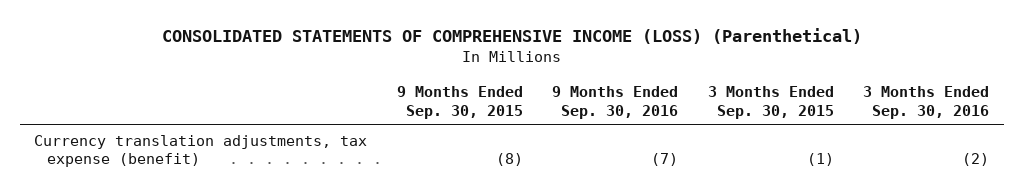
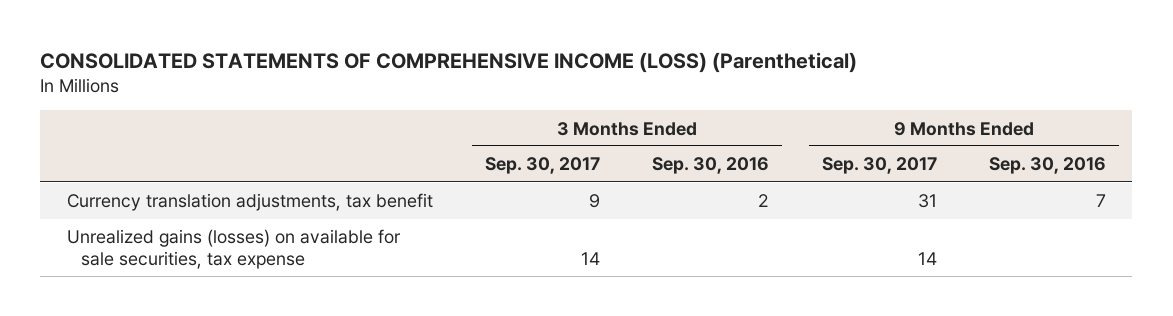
[396,85,523,119] 9 Months Ended Sep. 30, 2015 -> none
[707,85,834,119] 3 Months Ended Sep. 30, 2015 -> none
none -> [484,157,600,175] Sep. 30, 2017
none -> [821,157,937,175] Sep. 30, 2017
[34,134,368,168] Currency translation adjustments, tax expense (benefit) -> [66,193,433,212] Currency translation adjustments, tax benefit
[651,153,679,167] (7) -> [1096,194,1107,208] 7
[962,153,990,167] (2) -> [758,194,770,208] 2
none -> [66,229,401,269] Unrealized gains (losses) on available for sale securities, tax expense

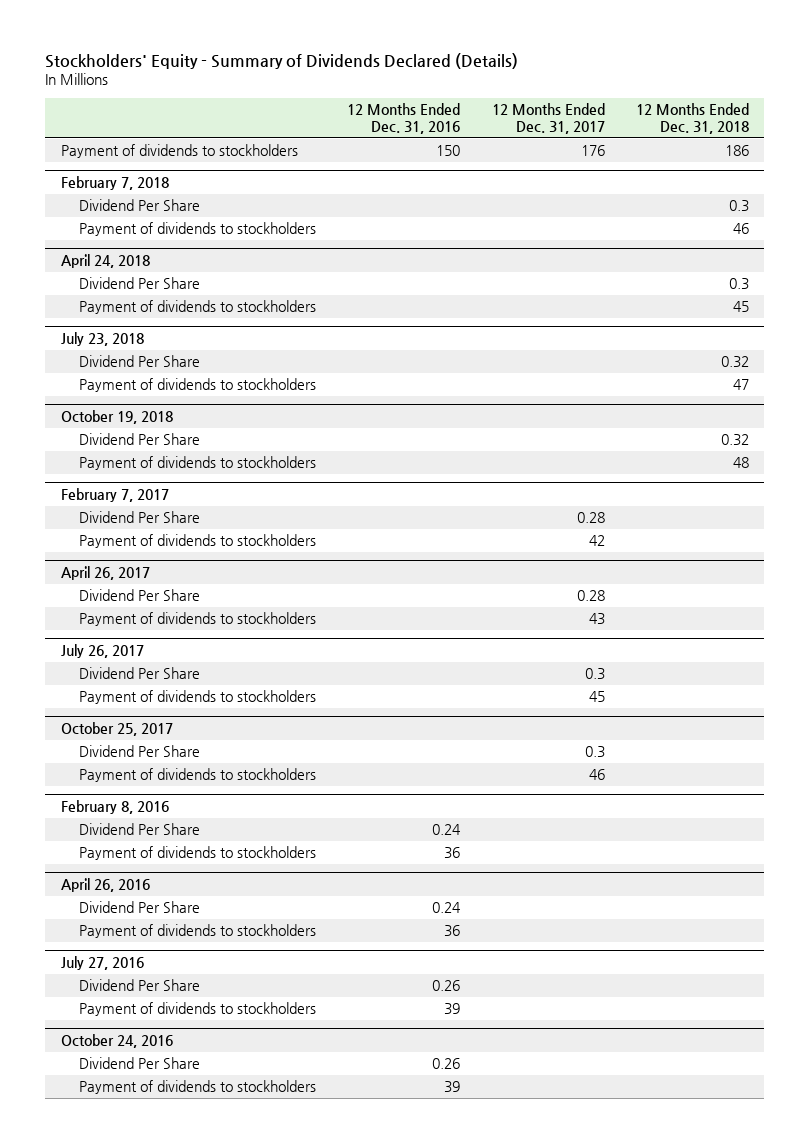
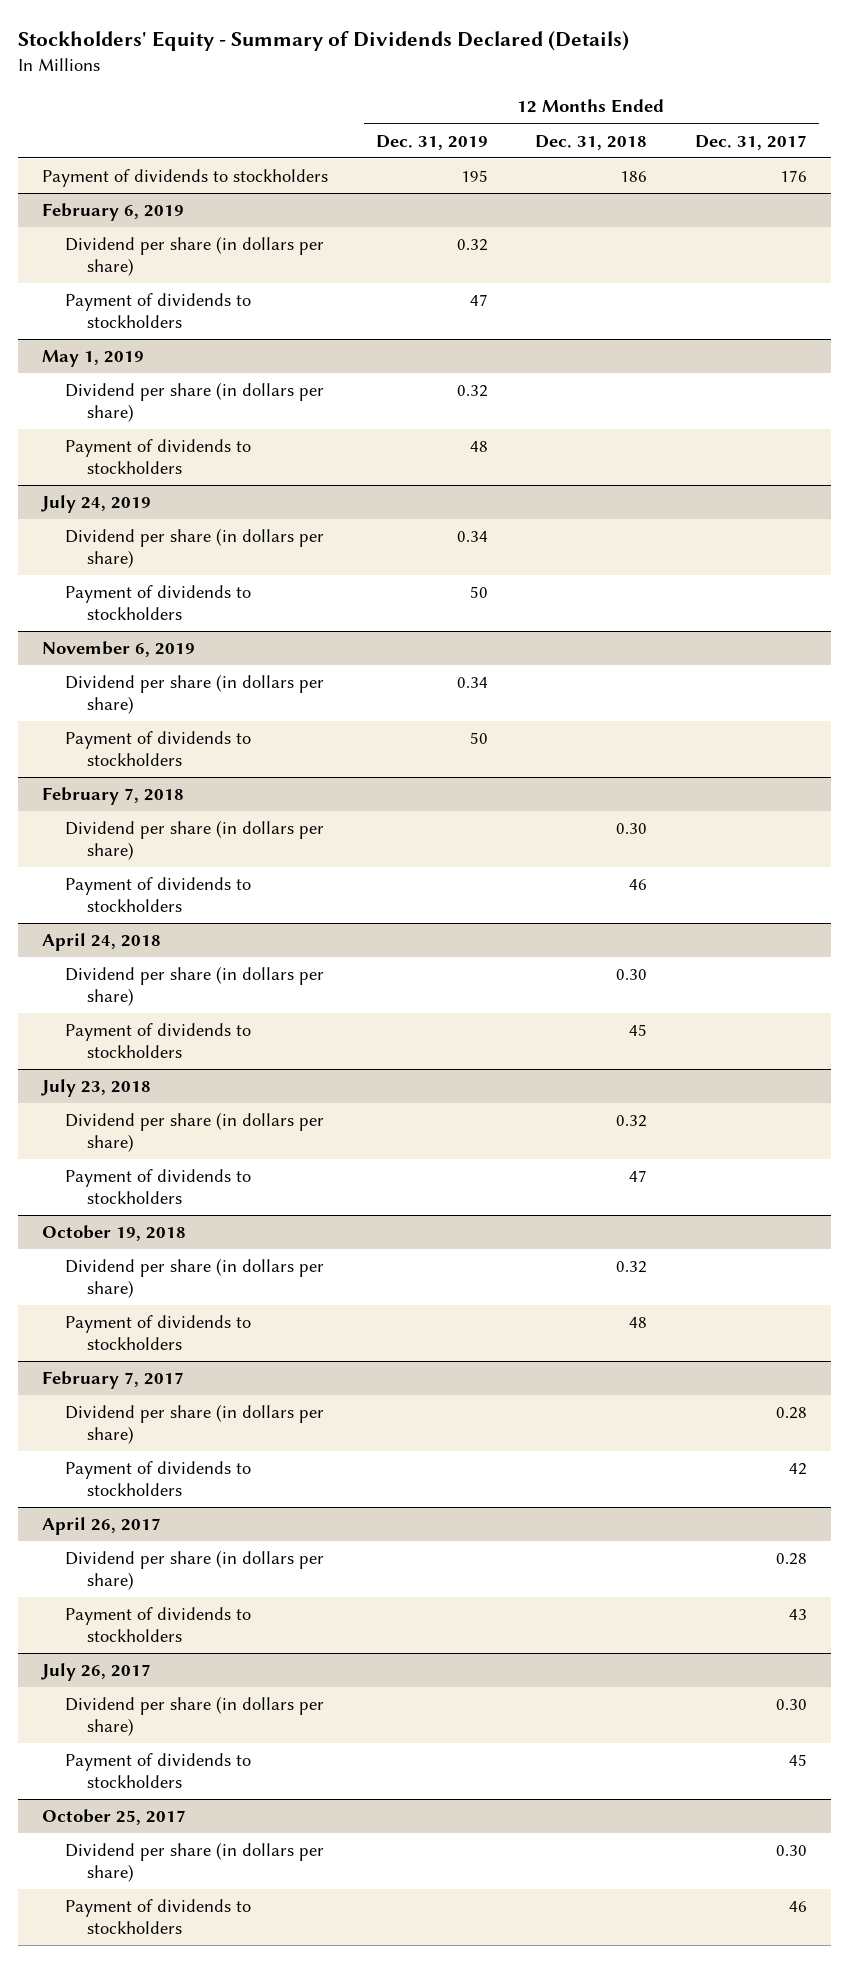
[347,103,461,134] 12 Months Ended Dec. 31, 2016 -> none
none -> [375,134,488,150] Dec. 31, 2019
none -> [41,203,184,222] February 6, 2019
none -> [64,236,324,276] Dividend per share (in dollars per share)
none -> [64,293,251,328] Payment of dividends to stockholders
none -> [41,350,144,368] May 1, 2019
none -> [64,382,324,422] Dividend per share (in dollars per share)
none -> [64,439,251,474] Payment of dividends to stockholders
none -> [40,495,151,514] July 24, 2019
none -> [64,528,324,568] Dividend per share (in dollars per share)
none -> [64,585,251,620] Payment of dividends to stockholders
none -> [41,641,195,658] November 6, 2019
none -> [64,674,324,714] Dividend per share (in dollars per share)
none -> [64,731,251,766] Payment of dividends to stockholders
[79,199,201,212] Dividend Per Share -> [64,820,324,860] Dividend per share (in dollars per share)
[728,200,749,213] 0.3 -> [616,823,648,835] 0.30
[79,277,201,290] Dividend Per Share -> [64,966,324,1006] Dividend per share (in dollars per share)
[728,278,749,291] 0.3 -> [616,969,648,981] 0.30
[79,355,201,368] Dividend Per Share -> [64,1112,324,1152] Dividend per share (in dollars per share)
[79,433,201,446] Dividend Per Share -> [64,1258,324,1298] Dividend per share (in dollars per share)
[79,511,201,524] Dividend Per Share -> [64,1404,324,1444] Dividend per share (in dollars per share)
[79,589,201,602] Dividend Per Share -> [64,1550,324,1590] Dividend per share (in dollars per share)
[79,667,201,680] Dividend Per Share -> [64,1696,324,1736] Dividend per share (in dollars per share)
[584,668,605,681] 0.3 -> [776,1699,808,1711] 0.30
[79,745,201,758] Dividend Per Share -> [64,1842,324,1882] Dividend per share (in dollars per share)
[584,746,605,759] 0.3 -> [776,1845,808,1857] 0.30
[61,799,170,814] February 8, 2016 -> none
[79,823,201,836] Dividend Per Share -> none
[79,846,317,861] Payment of dividends to stockholders -> none
[61,877,151,892] April 26, 2016 -> none
[79,901,201,914] Dividend Per Share -> none
[79,924,317,939] Payment of dividends to stockholders -> none
[61,955,145,970] July 27, 2016 -> none
[79,979,201,992] Dividend Per Share -> none
[79,1002,317,1017] Payment of dividends to stockholders -> none
[61,1033,174,1048] October 24, 2016 -> none
[79,1057,201,1070] Dividend Per Share -> none
[79,1080,317,1095] Payment of dividends to stockholders -> none

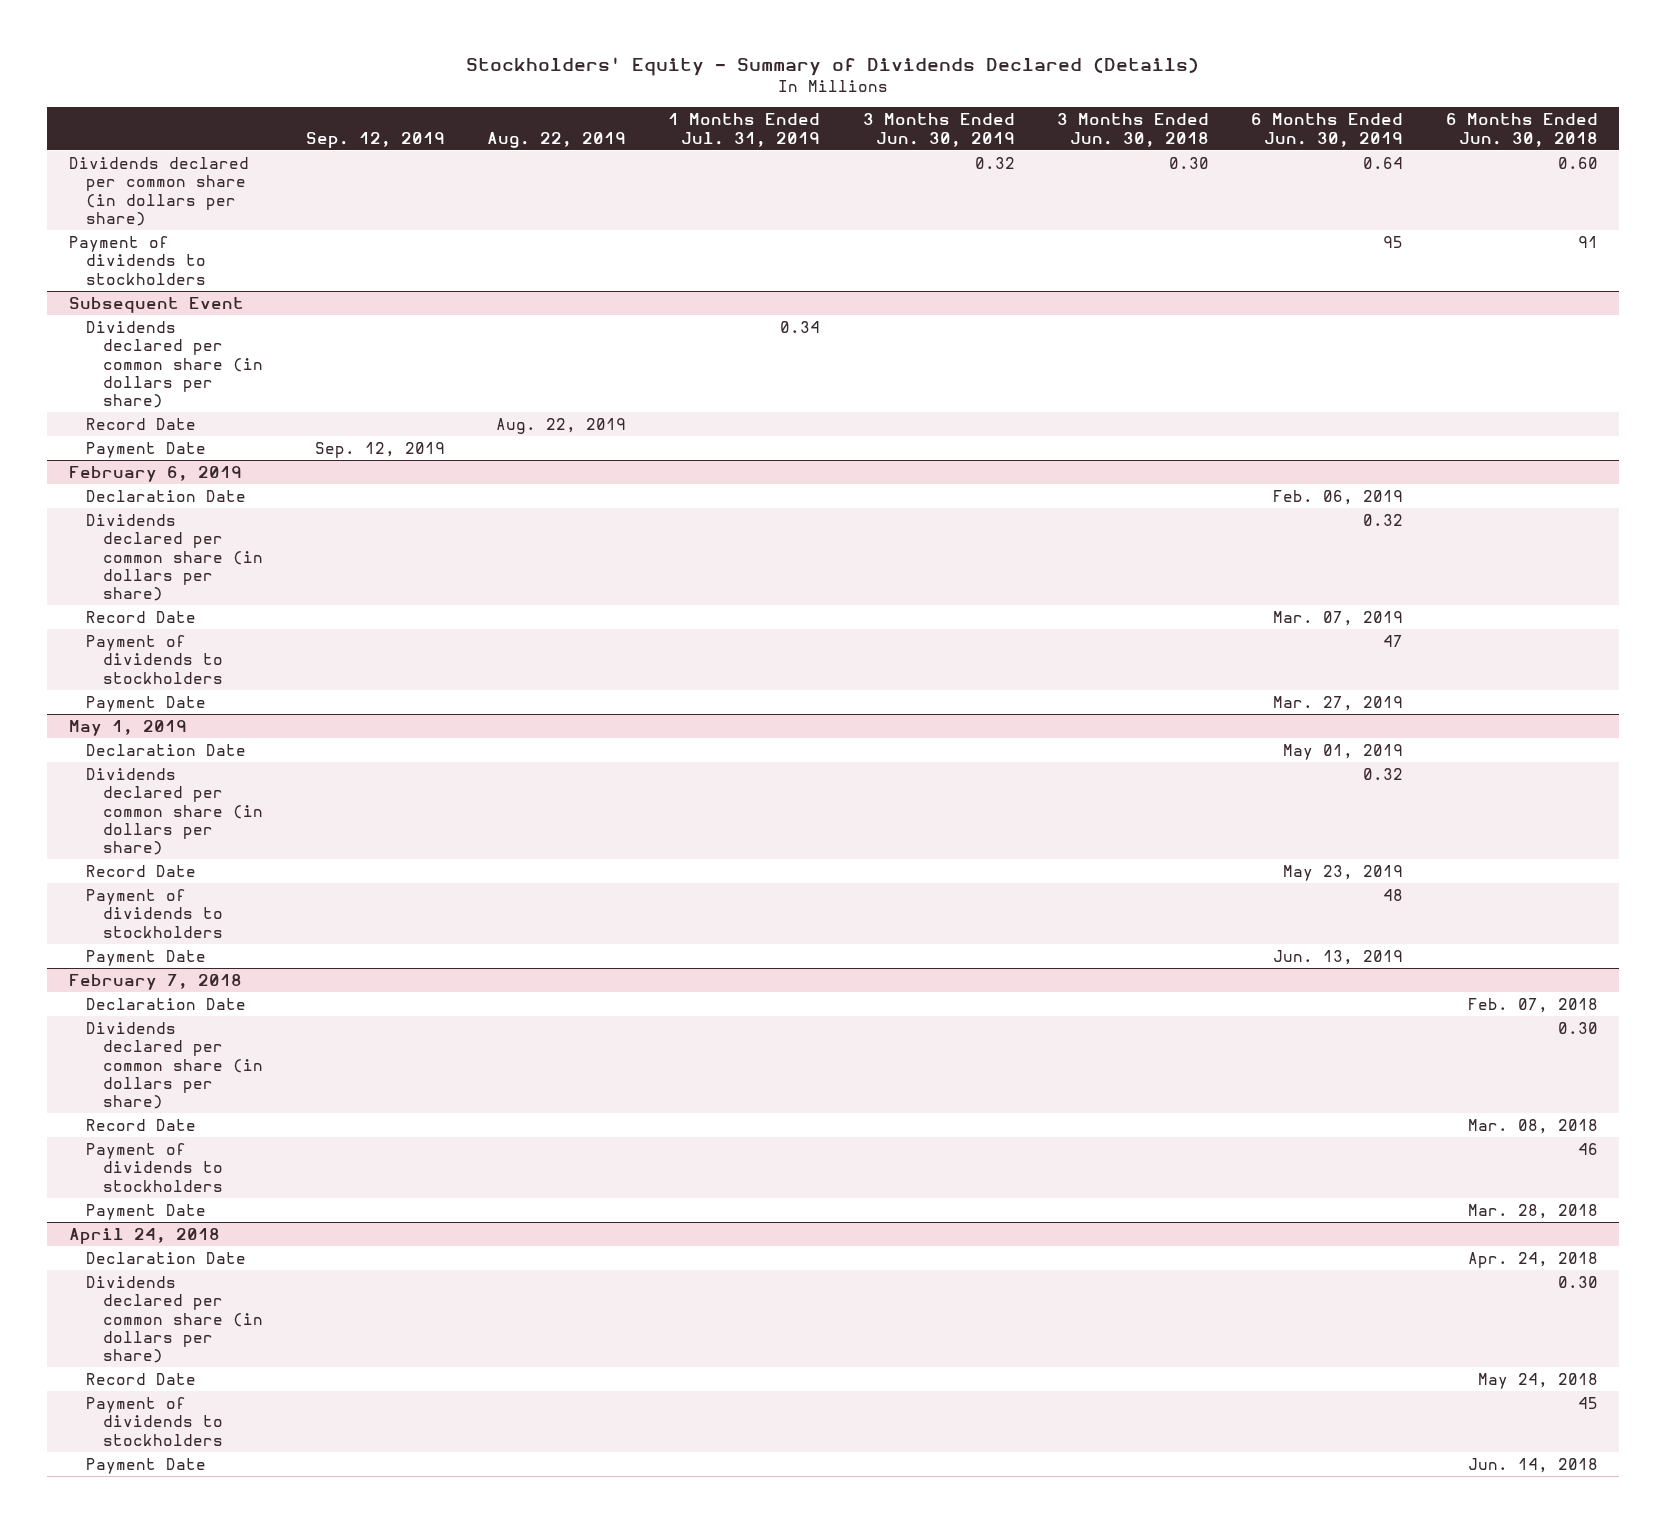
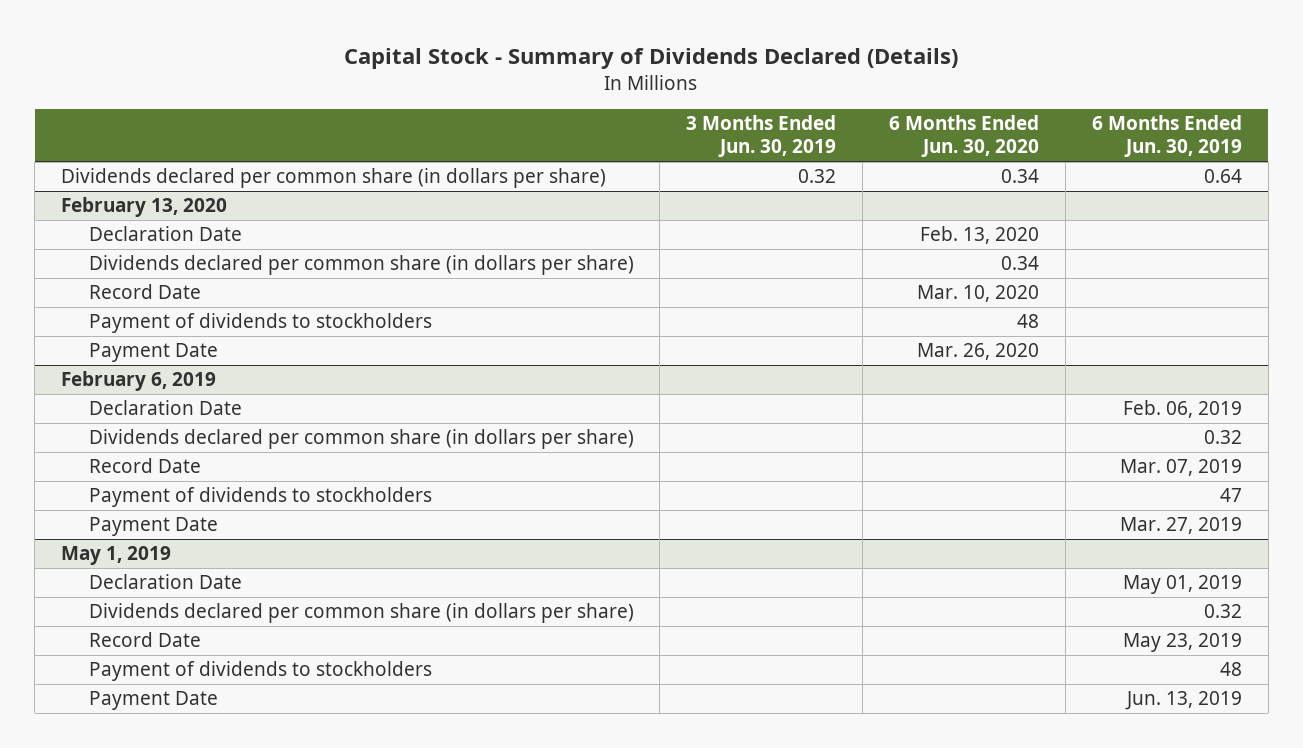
[466,57,1200,77] Stockholders' Equity - Summary of Dividends Declared (Details) -> [344,48,959,70] Capital Stock - Summary of Dividends Declared (Details)
[305,131,445,148] Sep. 12, 2019 -> none
[487,131,627,148] Aug. 22, 2019 -> none
[668,113,821,147] 1 Months Ended Jul. 31, 2019 -> none
[1056,113,1209,147] 3 Months Ended Jun. 30, 2018 -> none
[1445,113,1598,147] 6 Months Ended Jun. 30, 2018 -> none
none -> [888,114,1039,158] 6 Months Ended Jun. 30, 2020
[68,235,206,285] Payment of dividends to stockholders -> none
[68,296,244,313] Subsequent Event -> none
[85,320,264,409] Dividends declared per common share (in dollars per share) -> none
[85,417,196,430] Record Date -> none
[85,441,206,458] Payment Date -> none
none -> [61,197,228,218] February 13, 2020
none -> [88,226,242,242] Declaration Date
none -> [88,255,634,276] Dividends declared per common share (in dollars per share)
none -> [88,284,201,300] Record Date
none -> [88,313,432,334] Payment of dividends to stockholders
none -> [88,343,218,363] Payment Date
[68,973,242,990] February 7, 2018 -> none
[85,997,246,1010] Declaration Date -> none
[85,1021,264,1110] Dividends declared per common share (in dollars per share) -> none
[85,1118,196,1131] Record Date -> none
[85,1142,224,1192] Payment of dividends to stockholders -> none
[85,1203,206,1220] Payment Date -> none
[68,1227,220,1244] April 24, 2018 -> none
[85,1251,246,1264] Declaration Date -> none
[85,1275,264,1364] Dividends declared per common share (in dollars per share) -> none
[85,1372,196,1385] Record Date -> none
[85,1396,224,1446] Payment of dividends to stockholders -> none
[85,1457,206,1474] Payment Date -> none

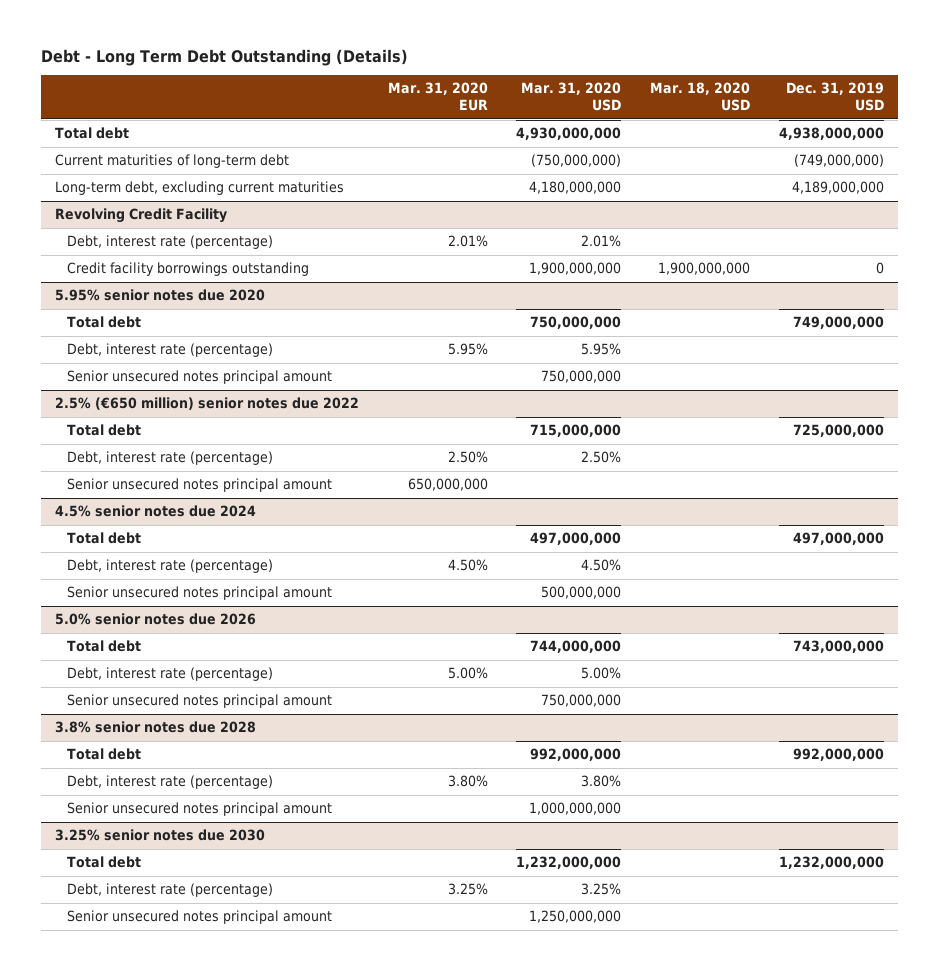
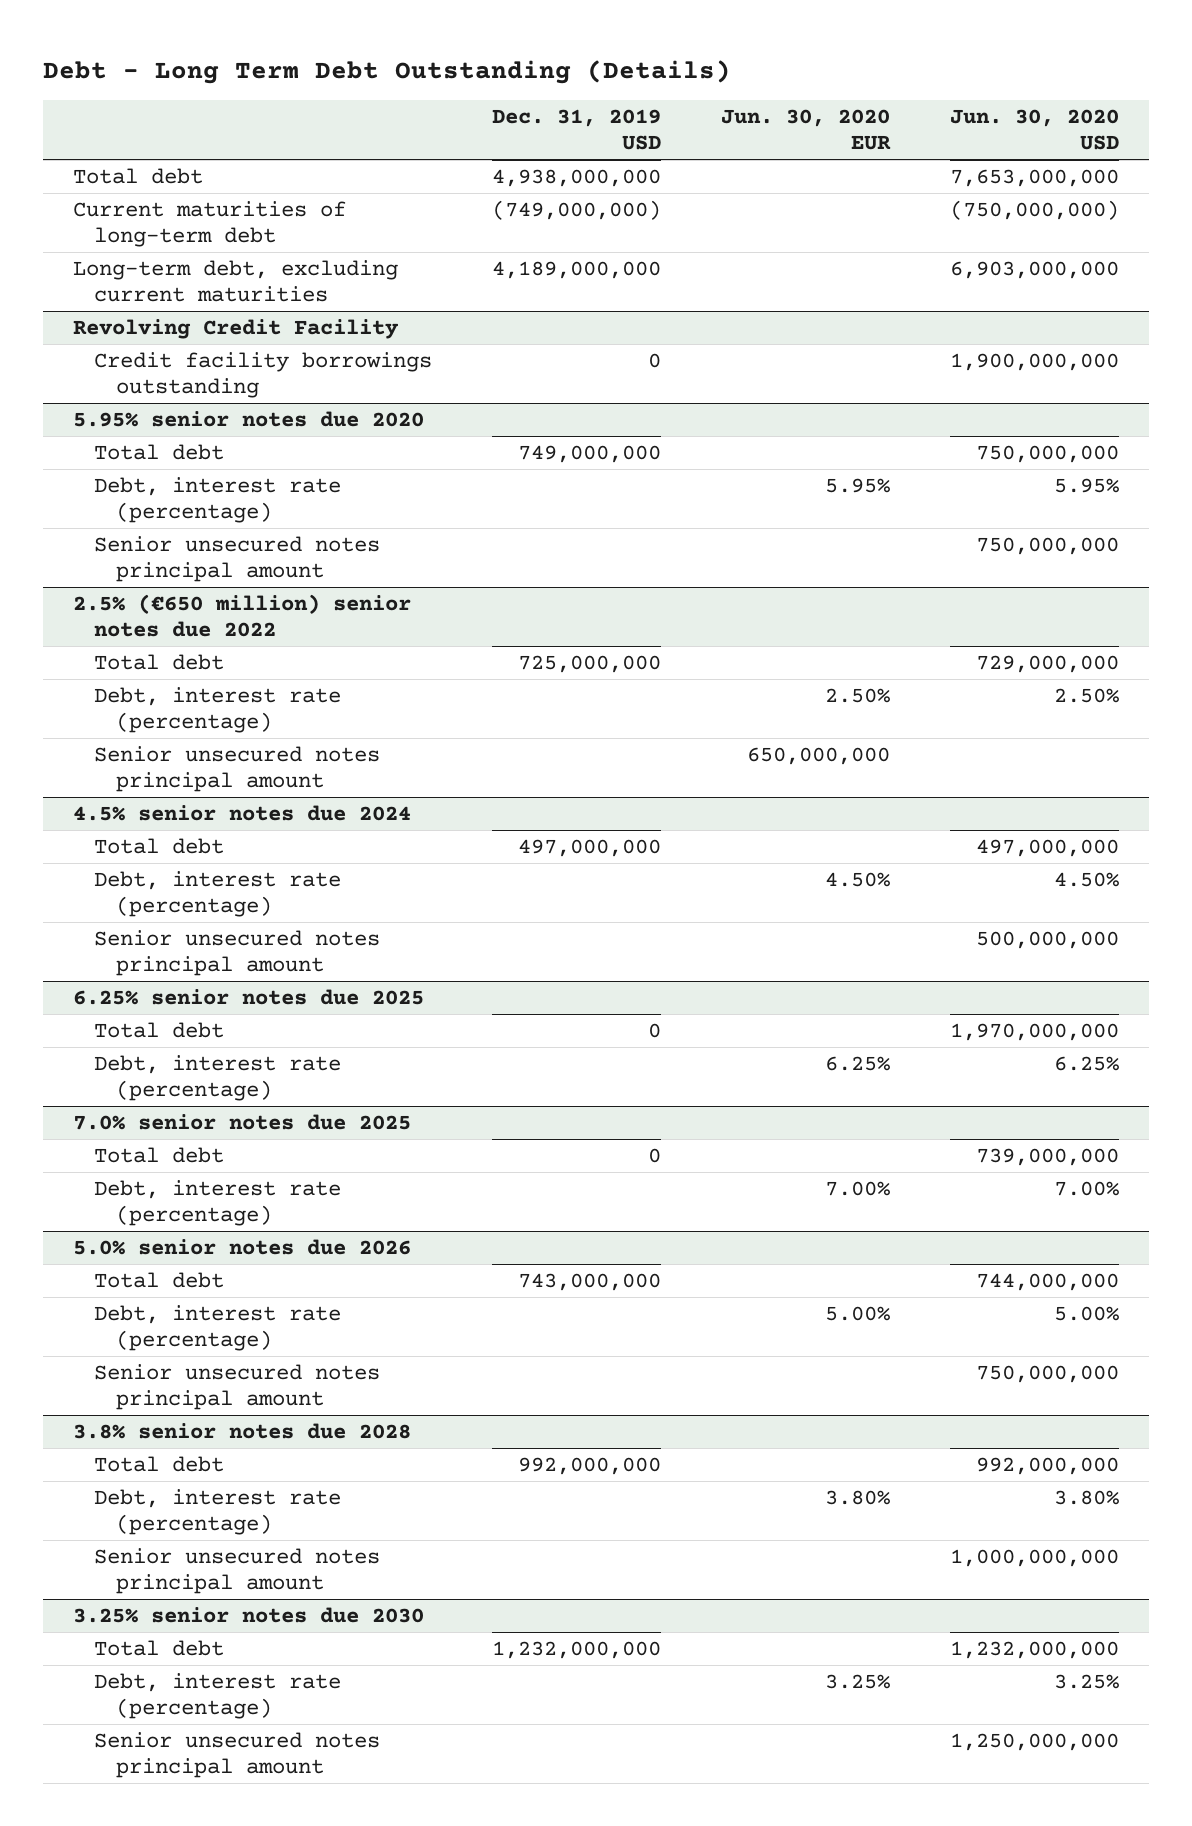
[387,82,488,112] Mar. 31, 2020 EUR -> none
[521,82,622,112] Mar. 31, 2020 USD -> none
[649,82,750,112] Mar. 18, 2020 USD -> none
none -> [721,108,892,151] Jun. 30, 2020 EUR
none -> [949,108,1119,151] Jun. 30, 2020 USD
[66,235,273,250] Debt, interest rate (percentage) -> none
none -> [72,988,424,1005] 6.25% senior notes due 2025
none -> [94,1021,225,1038] Total debt
none -> [94,1054,342,1102] Debt, interest rate (percentage)
none -> [72,1113,411,1130] 7.0% senior notes due 2025
none -> [94,1146,225,1163] Total debt
none -> [94,1179,342,1227] Debt, interest rate (percentage)

